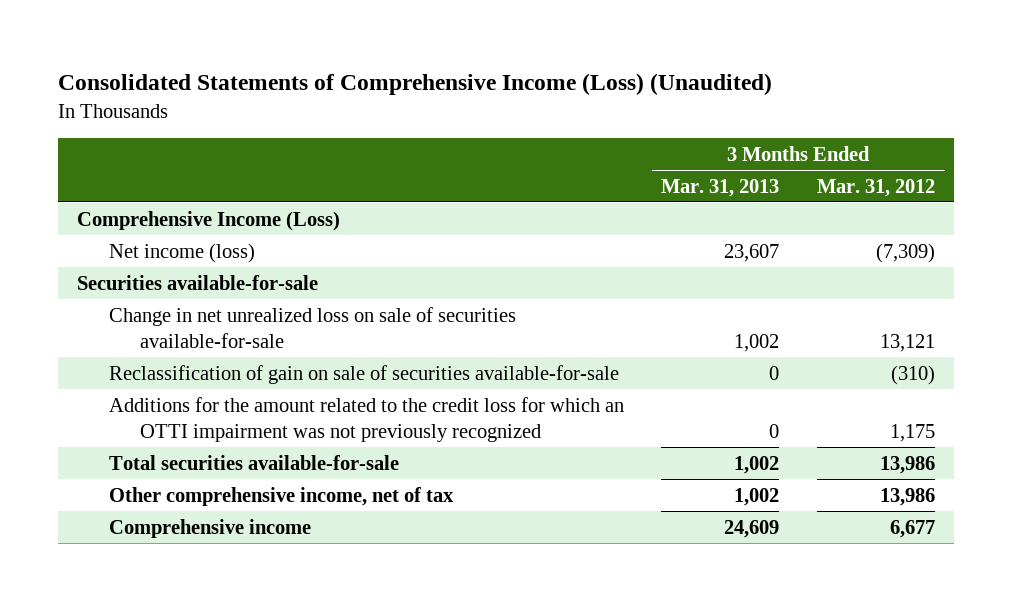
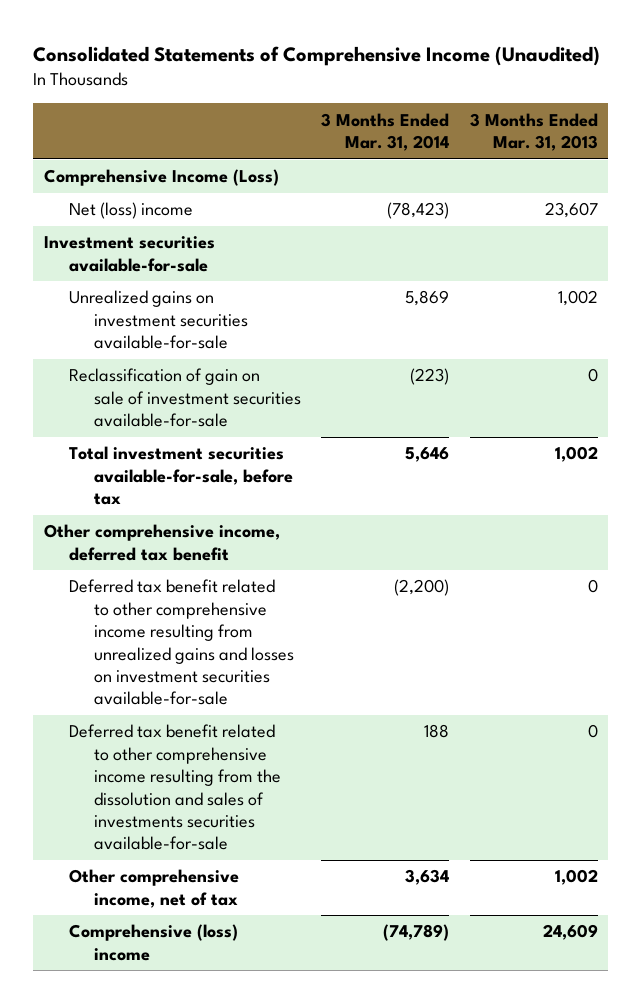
[58,73,773,96] Consolidated Statements of Comprehensive Income (Loss) (Unaudited) -> [33,46,601,67] Consolidated Statements of Comprehensive Income (Unaudited)
[817,178,936,197] Mar. 31, 2012 -> none
none -> [321,112,450,151] 3 Months Ended Mar. 31, 2014
[108,396,624,442] Additions for the amount related to the credit loss for which an OTTI impairment was not previously recognized -> none
[108,242,255,263] Net income (loss) -> [68,202,193,220] Net (loss) income
[77,274,319,290] Securities available-for-sale -> [43,236,215,272] Investment securities available-for-sale
[108,306,516,348] Change in net unrealized loss on sale of securities available-for-sale -> [68,290,248,350] Unrealized gains on investment securities available-for-sale
[108,364,619,384] Reclassification of gain on sale of securities available-for-sale -> [68,368,301,428] Reclassification of gain on sale of investment securities available-for-sale
[108,454,399,470] Total securities available-for-sale -> [68,446,293,506] Total investment securities available-for-sale, before tax
none -> [43,524,280,561] Other comprehensive income, deferred tax benefit
none -> [68,579,294,706] Deferred tax benefit related to other comprehensive income resulting from unrealized gains and losses on investment securities available-for-sale
none -> [68,724,281,851] Deferred tax benefit related to other comprehensive income resulting from the dissolution and sales of investments securities available-for-sale
[108,518,311,538] Comprehensive income -> [68,924,238,961] Comprehensive (loss) income

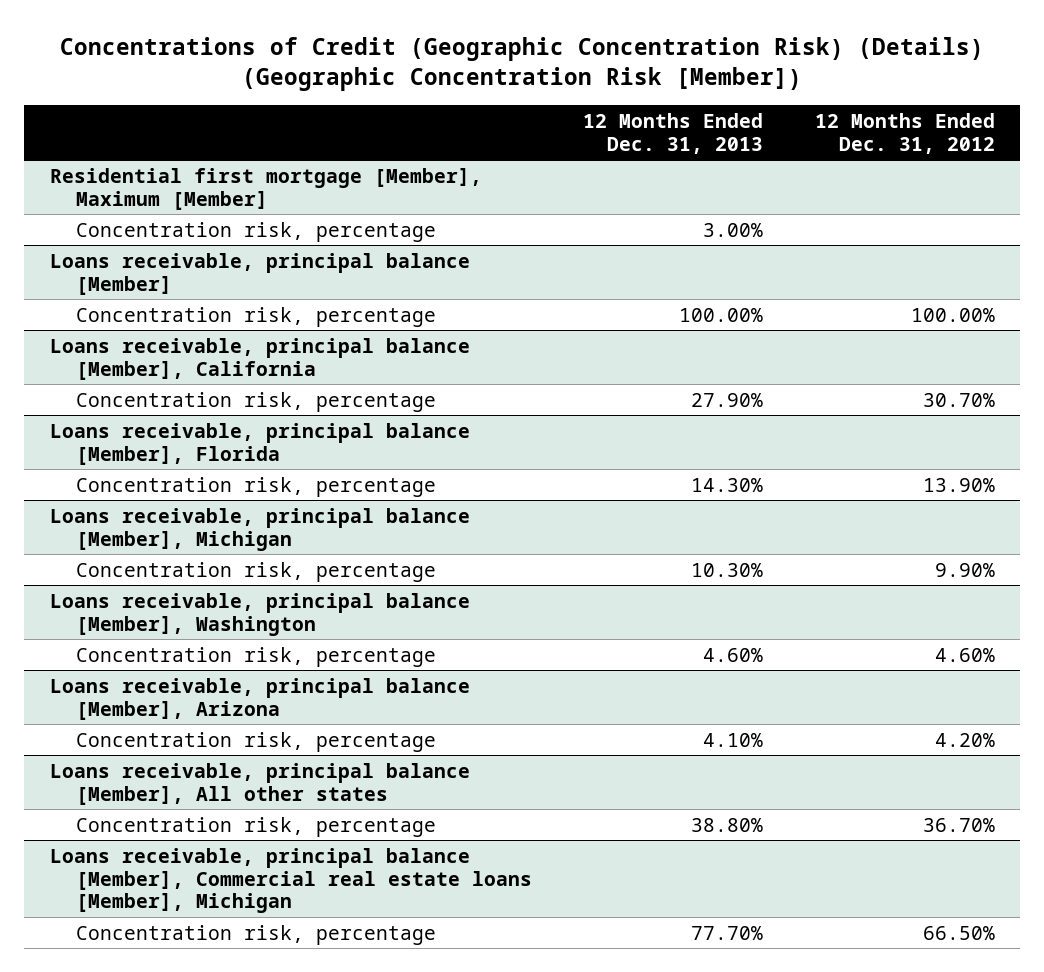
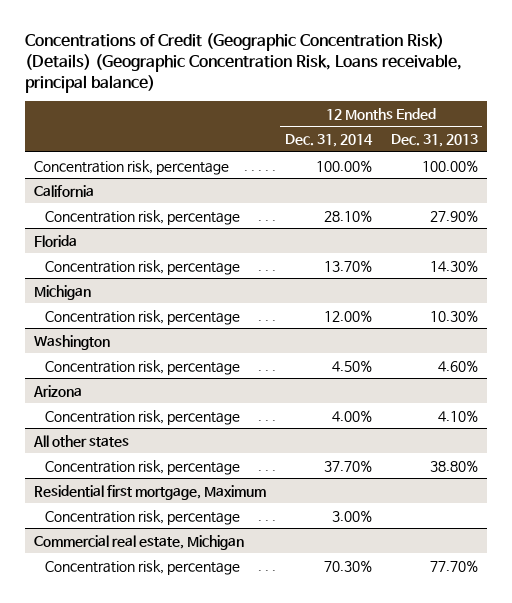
[60,36,985,92] Concentrations of Credit (Geographic Concentration Risk) (Details) (Geographic Concentration Risk [Member]) -> [25,32,463,93] Concentrations of Credit (Geographic Concentration Risk) (Details) (Geographic Concentration Risk, Loans receivable, principal balance)
[814,112,995,154] 12 Months Ended Dec. 31, 2012 -> none
none -> [284,133,373,147] Dec. 31, 2014
[49,167,482,210] Residential first mortgage [Member], Maximum [Member] -> none
[75,221,436,242] Concentration risk, percentage -> none
[49,252,470,295] Loans receivable, principal balance [Member] -> none
[49,337,470,380] Loans receivable, principal balance [Member], California -> none
none -> [34,184,95,197] California
[49,422,470,465] Loans receivable, principal balance [Member], Florida -> none
none -> [34,234,78,247] Florida
[49,507,470,551] Loans receivable, principal balance [Member], Michigan -> none
none -> [34,284,92,300] Michigan
[49,592,470,636] Loans receivable, principal balance [Member], Washington -> none
none -> [34,334,111,350] Washington
[49,677,470,720] Loans receivable, principal balance [Member], Arizona -> none
none -> [33,384,83,397] Arizona
[49,762,470,805] Loans receivable, principal balance [Member], All other states -> none
none -> [33,434,130,447] All other states
[49,847,532,914] Loans receivable, principal balance [Member], Commercial real estate loans [Member], Michigan -> none
none -> [34,484,267,500] Residential first mortgage, Maximum
none -> [44,509,240,525] Concentration risk, percentage
none -> [34,534,245,550] Commercial real estate, Michigan

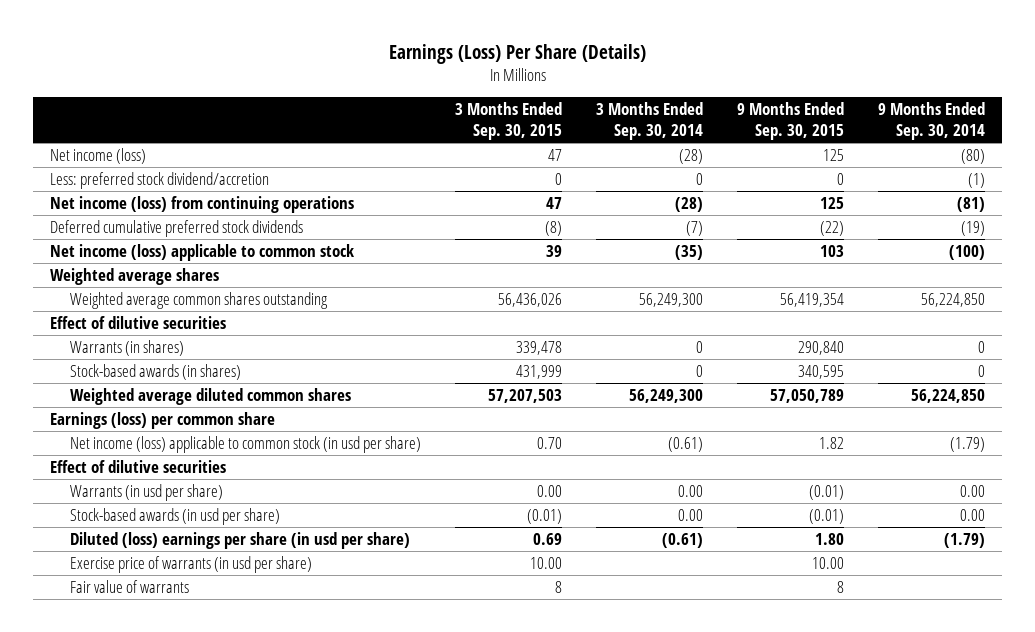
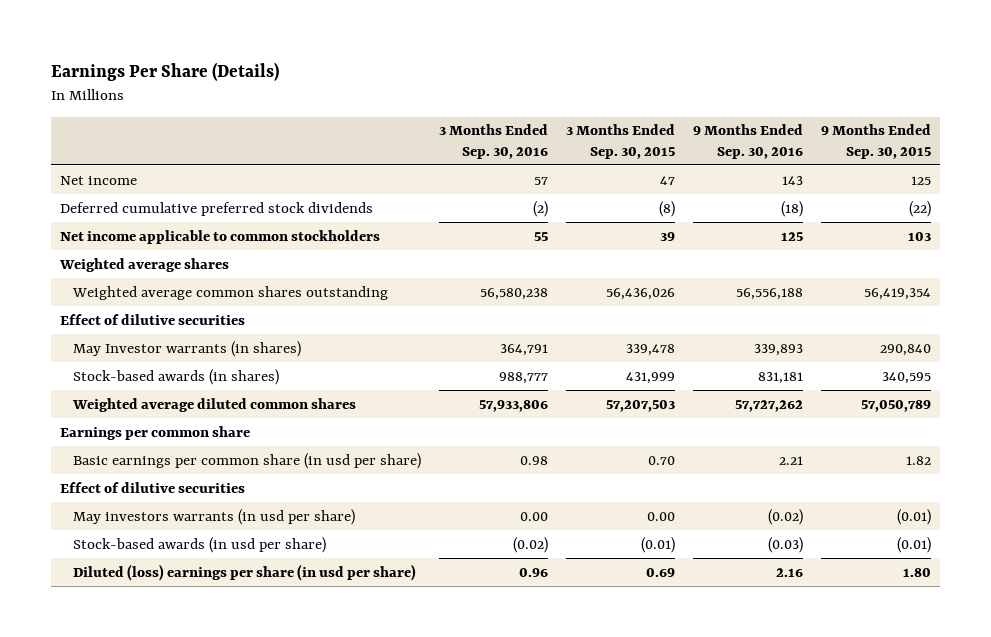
[388,43,646,64] Earnings (Loss) Per Share (Details) -> [50,61,279,81] Earnings Per Share (Details)
[595,102,703,140] 3 Months Ended Sep. 30, 2014 -> none
[877,102,985,140] 9 Months Ended Sep. 30, 2014 -> none
none -> [439,124,549,159] 3 Months Ended Sep. 30, 2016
none -> [693,124,804,159] 9 Months Ended Sep. 30, 2016
[50,172,270,190] Less: preferred stock dividend/accretion -> none
[50,196,355,214] Net income (loss) from continuing operations -> none
[50,148,147,165] Net income (loss) -> [59,175,137,185] Net income
[50,244,355,262] Net income (loss) applicable to common stock -> [59,229,380,244] Net income applicable to common stockholders
[70,340,185,357] Warrants (in shares) -> [73,340,302,357] May Investor warrants (in shares)
[50,412,276,430] Earnings (loss) per common share -> [59,425,250,440] Earnings per common share
[70,436,422,454] Net income (loss) applicable to common stock (in usd per share) -> [73,452,422,469] Basic earnings per common share (in usd per share)
[70,484,224,502] Warrants (in usd per share) -> [73,508,356,525] May investors warrants (in usd per share)
[70,556,313,574] Exercise price of warrants (in usd per share) -> none
[70,580,190,594] Fair value of warrants -> none

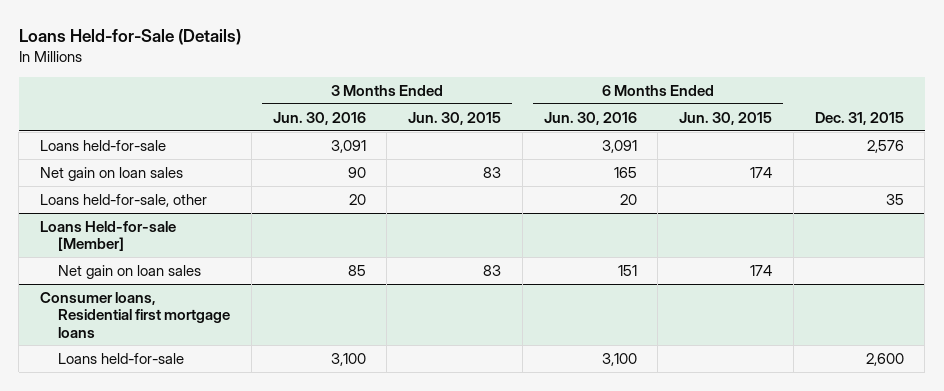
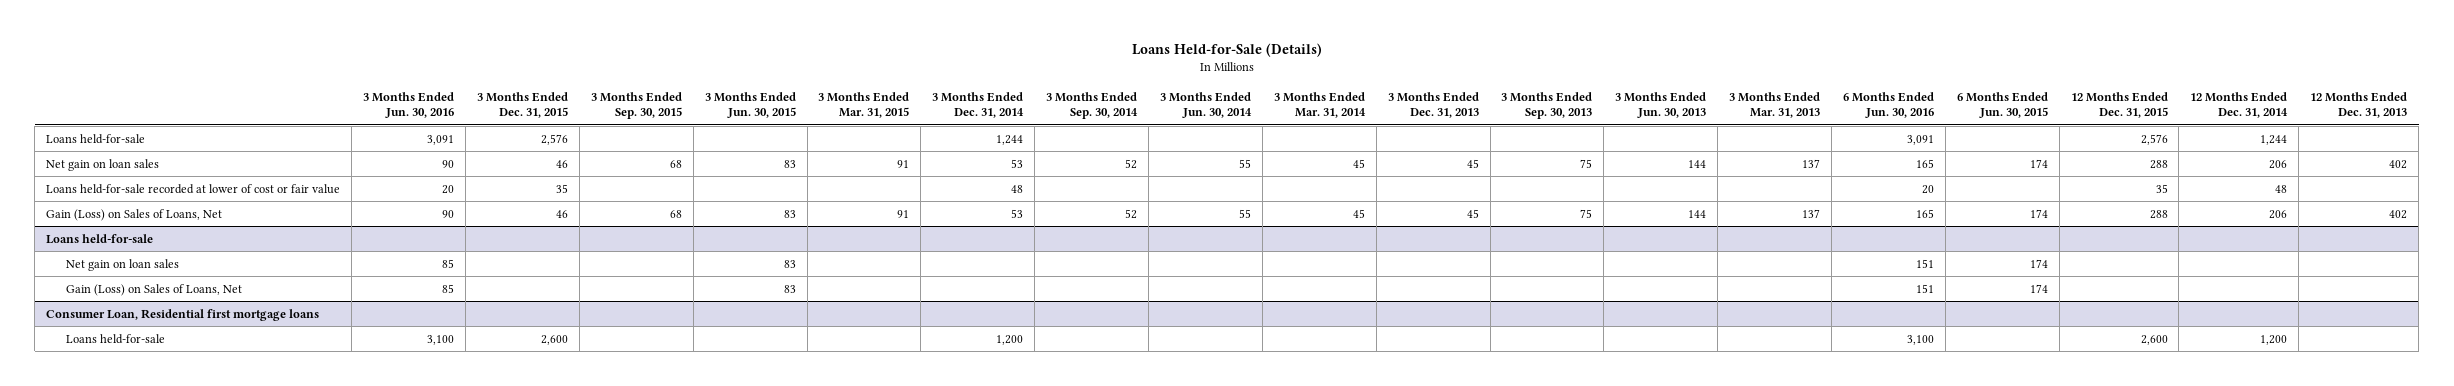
[814,111,904,125] Dec. 31, 2015 -> none
none -> [476,91,568,119] 3 Months Ended Dec. 31, 2015
none -> [590,91,682,120] 3 Months Ended Sep. 30, 2015
none -> [818,91,910,119] 3 Months Ended Mar. 31, 2015
none -> [932,91,1025,119] 3 Months Ended Dec. 31, 2014
none -> [1046,91,1139,120] 3 Months Ended Sep. 30, 2014
none -> [1159,91,1252,119] 3 Months Ended Jun. 30, 2014
none -> [1273,91,1366,119] 3 Months Ended Mar. 31, 2014
none -> [1387,91,1479,119] 3 Months Ended Dec. 31, 2013
none -> [1501,91,1593,120] 3 Months Ended Sep. 30, 2013
none -> [1615,91,1707,119] 3 Months Ended Jun. 30, 2013
none -> [1729,91,1821,119] 3 Months Ended Mar. 31, 2013
none -> [2070,91,2168,119] 12 Months Ended Dec. 31, 2015
none -> [2190,91,2289,119] 12 Months Ended Dec. 31, 2014
none -> [2310,91,2408,119] 12 Months Ended Dec. 31, 2013
[40,193,208,207] Loans held-for-sale, other -> [46,183,341,194] Loans held-for-sale recorded at lower of cost or fair value
none -> [46,208,223,221] Gain (Loss) on Sales of Loans, Net
[40,220,177,252] Loans Held-for-sale [Member] -> [46,233,154,244] Loans held-for-sale
none -> [66,283,243,296] Gain (Loss) on Sales of Loans, Net
[40,291,231,338] Consumer loans, Residential first mortgage loans -> [46,308,320,321] Consumer Loan, Residential first mortgage loans

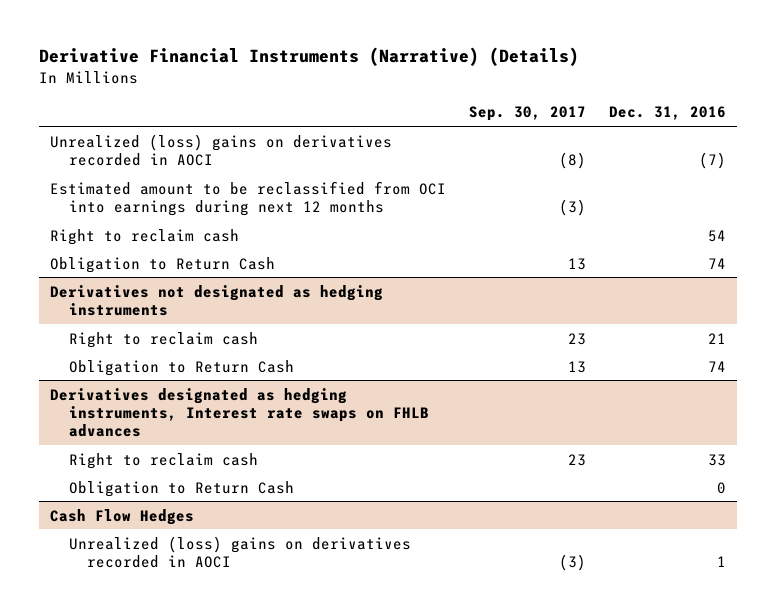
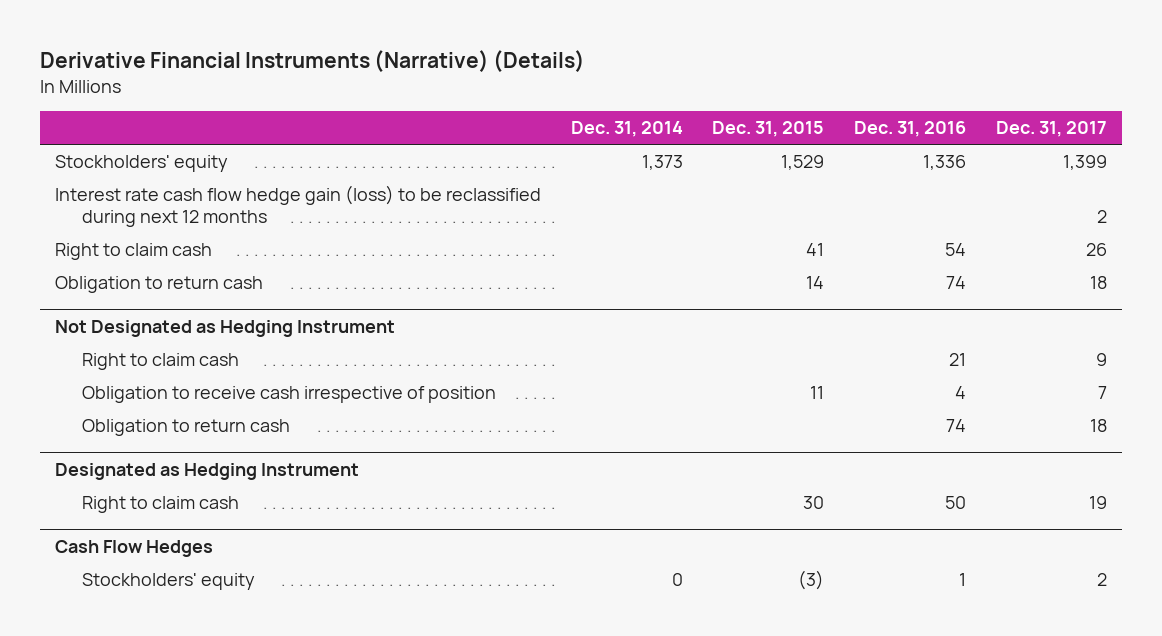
[469,106,587,122] Sep. 30, 2017 -> none
none -> [570,121,683,138] Dec. 31, 2014
none -> [712,121,825,138] Dec. 31, 2015
none -> [996,121,1108,138] Dec. 31, 2017
[50,133,393,166] Unrealized (loss) gains on derivatives recorded in AOCI -> none
[50,387,429,437] Derivatives designated as hedging instruments, Interest rate swaps on FHLB advances -> none
[68,480,294,497] Obligation to Return Cash -> none
none -> [54,155,228,173] Stockholders' equity
[50,180,447,216] Estimated amount to be reclassified from OCI into earnings during next 12 months -> [54,185,541,227] Interest rate cash flow hedge gain (loss) to be reclassified during next 12 months
[50,228,240,245] Right to reclaim cash -> [54,243,212,261] Right to claim cash
[50,256,276,273] Obligation to Return Cash -> [54,276,263,294] Obligation to return cash
[50,284,384,316] Derivatives not designated as hedging instruments -> [54,319,395,337] Not Designated as Hedging Instrument
[68,331,258,348] Right to reclaim cash -> [81,353,239,371] Right to claim cash
none -> [81,386,496,404] Obligation to receive cash irrespective of position
[68,359,294,376] Obligation to Return Cash -> [81,419,290,437] Obligation to return cash
none -> [54,462,359,480] Designated as Hedging Instrument
[68,452,258,469] Right to reclaim cash -> [81,496,239,514] Right to claim cash
[707,453,726,466] 33 -> [945,496,967,510] 50
[68,535,411,568] Unrealized (loss) gains on derivatives recorded in AOCI -> none
none -> [81,573,255,591] Stockholders' equity

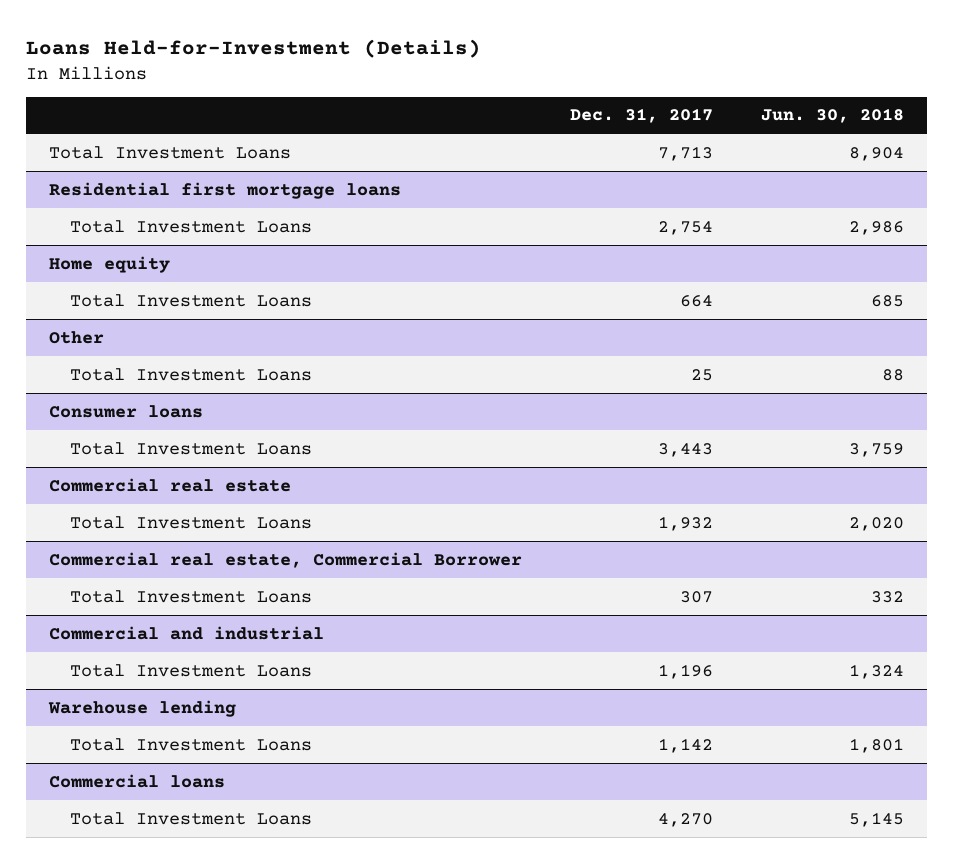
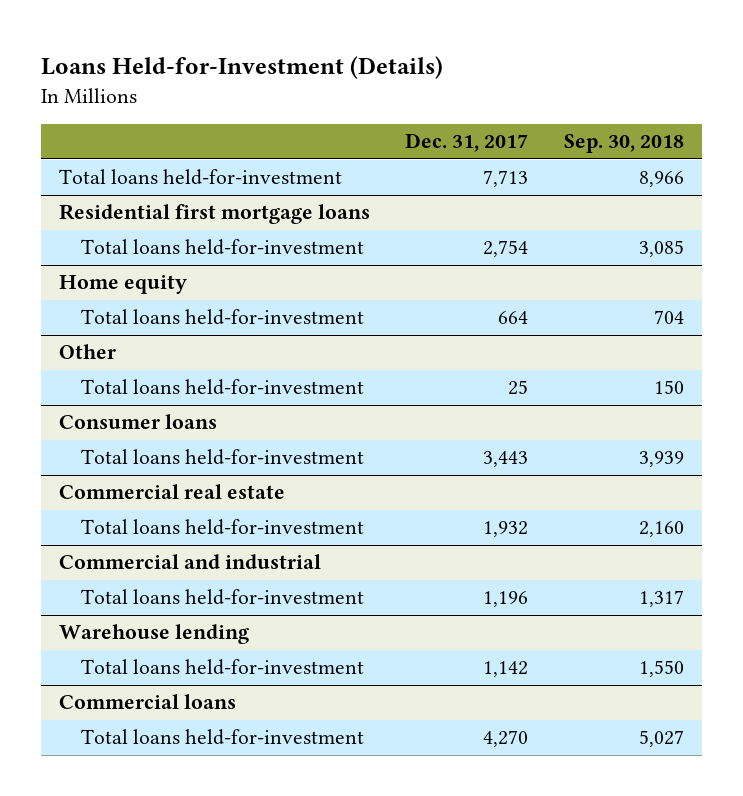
[760,108,904,124] Jun. 30, 2018 -> none
none -> [563,134,684,154] Sep. 30, 2018
[49,145,292,159] Total Investment Loans -> [58,169,342,186] Total loans held-for-investment
[69,219,312,233] Total Investment Loans -> [81,239,365,256] Total loans held-for-investment
[69,293,312,307] Total Investment Loans -> [81,309,365,326] Total loans held-for-investment
[69,367,312,381] Total Investment Loans -> [81,379,365,396] Total loans held-for-investment
[69,441,312,455] Total Investment Loans -> [81,449,365,466] Total loans held-for-investment
[49,551,523,568] Commercial real estate, Commercial Borrower -> none
[69,589,312,603] Total Investment Loans -> none
[69,515,312,529] Total Investment Loans -> [81,519,365,536] Total loans held-for-investment
[69,663,312,677] Total Investment Loans -> [81,589,365,606] Total loans held-for-investment
[69,737,312,751] Total Investment Loans -> [81,659,365,676] Total loans held-for-investment
[69,811,312,825] Total Investment Loans -> [81,729,365,746] Total loans held-for-investment

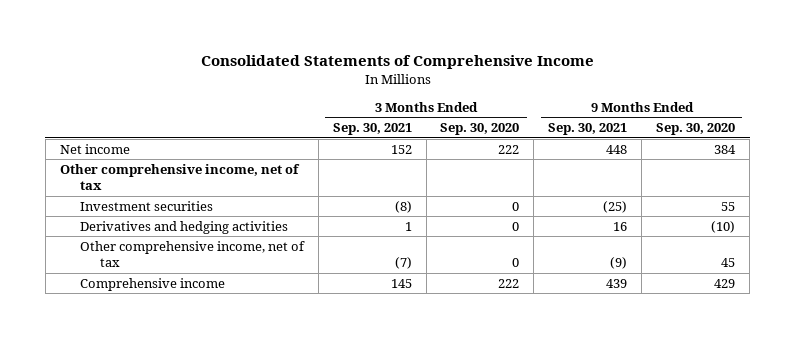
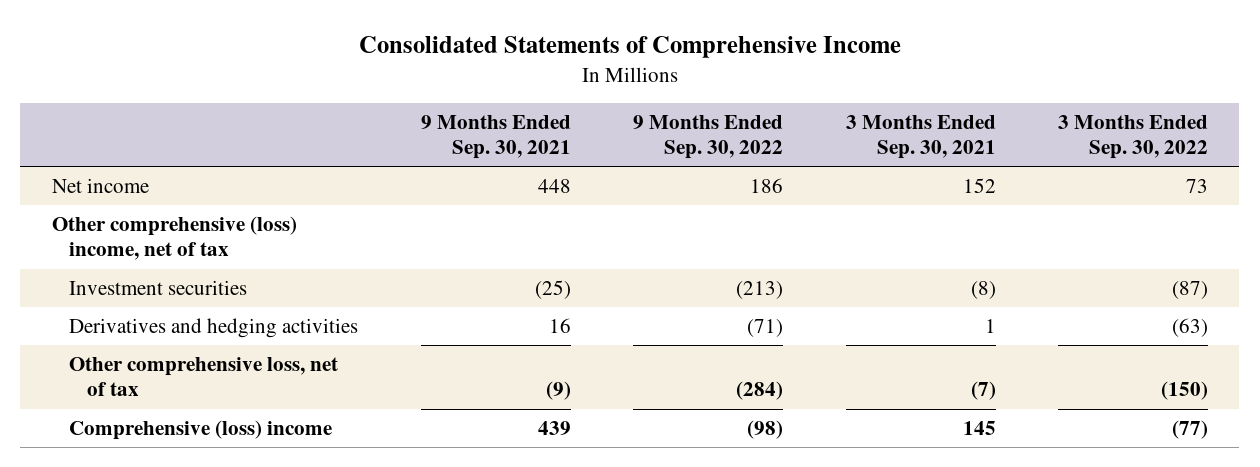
[440,123,520,136] Sep. 30, 2020 -> none
[656,123,736,136] Sep. 30, 2020 -> none
none -> [633,114,784,160] 9 Months Ended Sep. 30, 2022
none -> [1058,114,1209,160] 3 Months Ended Sep. 30, 2022
[59,163,300,191] Other comprehensive income, net of tax -> [51,216,297,261] Other comprehensive (loss) income, net of tax
[79,240,305,268] Other comprehensive income, net of tax -> [69,357,339,397] Other comprehensive loss, net of tax
[79,277,225,291] Comprehensive income -> [69,420,333,441] Comprehensive (loss) income

